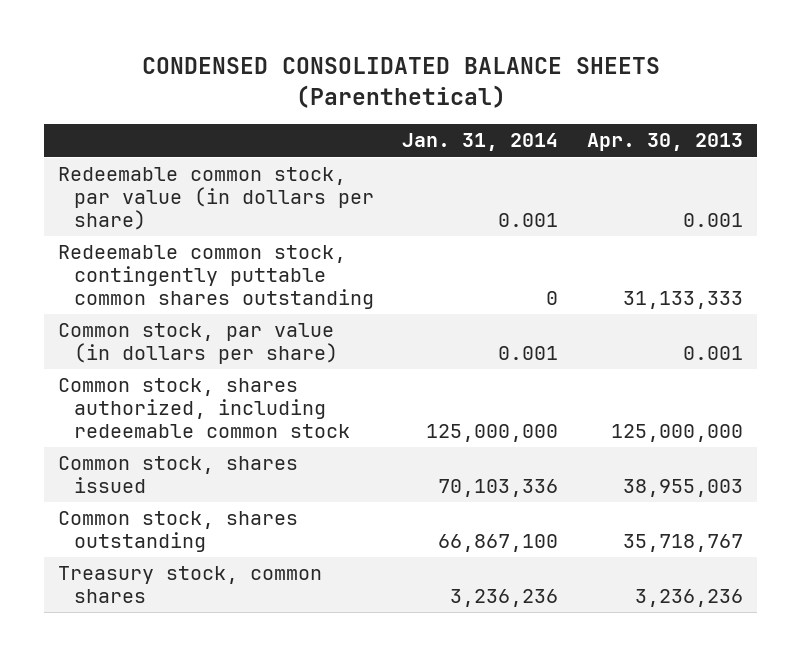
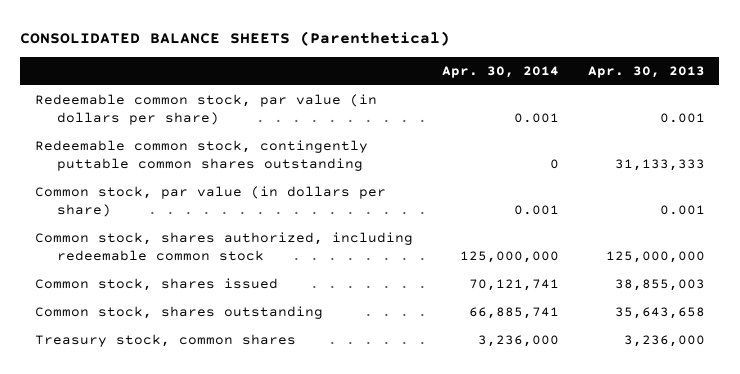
[141,57,660,108] CONDENSED CONSOLIDATED BALANCE SHEETS (Parenthetical) -> [20,30,451,46] CONSOLIDATED BALANCE SHEETS (Parenthetical)
[402,133,559,152] Jan. 31, 2014 -> none
none -> [441,66,559,79] Apr. 30, 2014
[622,479,743,498] 38,955,003 -> [614,279,705,292] 38,855,003
[622,534,743,553] 35,718,767 -> [614,307,705,320] 35,643,658
[634,589,743,608] 3,236,236 -> [623,335,705,348] 3,236,000

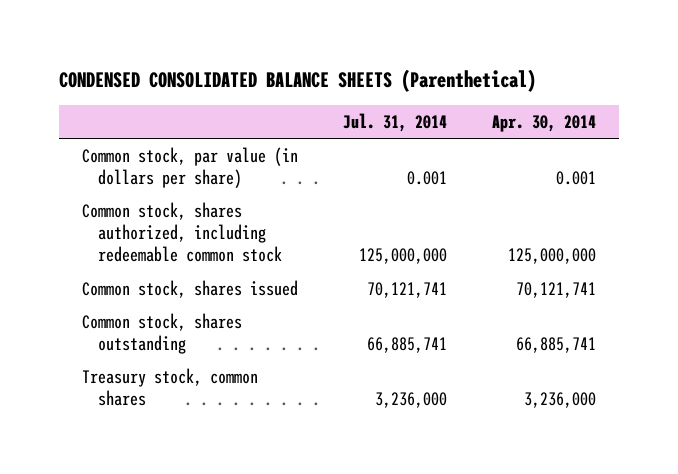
[20,30,451,46] CONSOLIDATED BALANCE SHEETS (Parenthetical) -> [59,69,537,93] CONDENSED CONSOLIDATED BALANCE SHEETS (Parenthetical)
[587,66,705,79] Apr. 30, 2013 -> none
none -> [343,113,448,133] Jul. 31, 2014
[34,94,377,126] Redeemable common stock, par value (in dollars per share) -> none
[34,140,368,172] Redeemable common stock, contingently puttable common shares outstanding -> none

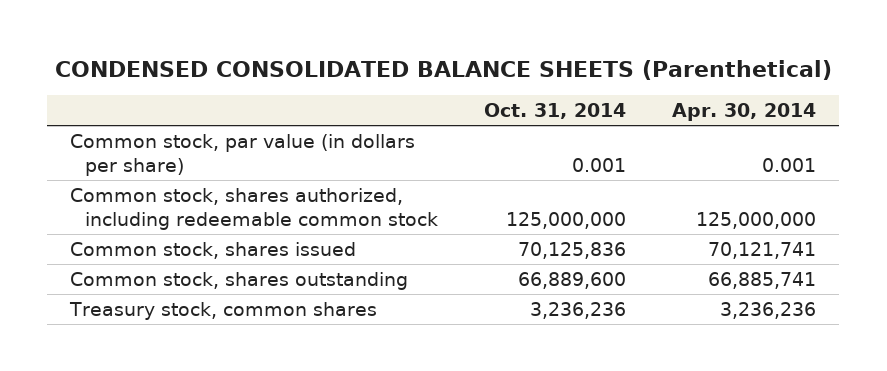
[343,113,448,133] Jul. 31, 2014 -> none
none -> [484,103,627,120] Oct. 31, 2014
[524,392,597,409] 3,236,000 -> [720,301,817,319] 3,236,236

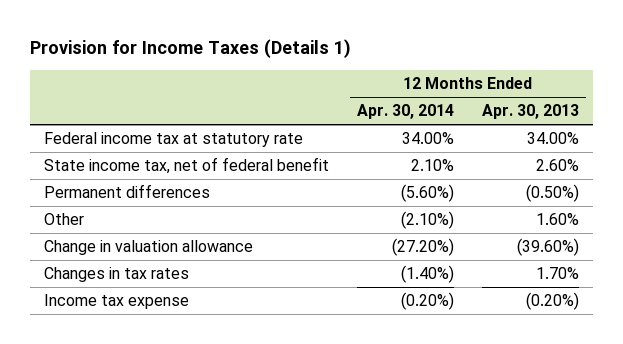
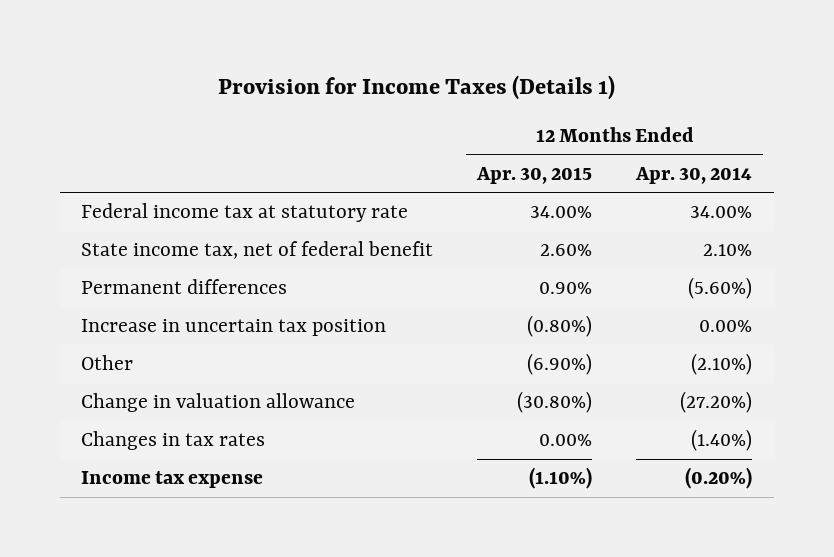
[482,104,580,120] Apr. 30, 2013 -> none
none -> [476,166,593,184] Apr. 30, 2015
none -> [81,319,387,337] Increase in uncertain tax position

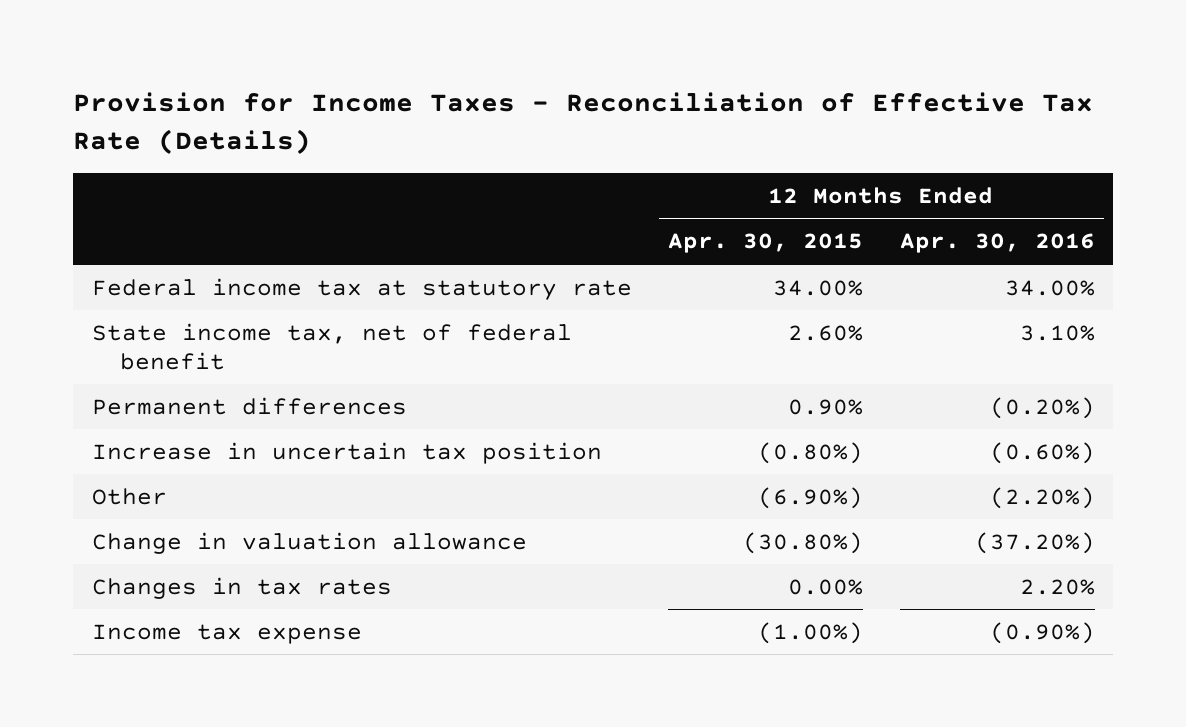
[217,75,615,101] Provision for Income Taxes (Details 1) -> [73,92,1094,154] Provision for Income Taxes - Reconciliation of Effective Tax Rate (Details)
[635,166,753,184] Apr. 30, 2014 -> none
none -> [899,233,1095,254] Apr. 30, 2016
[529,467,593,490] (1.10%) -> [758,621,864,644] (1.00%)

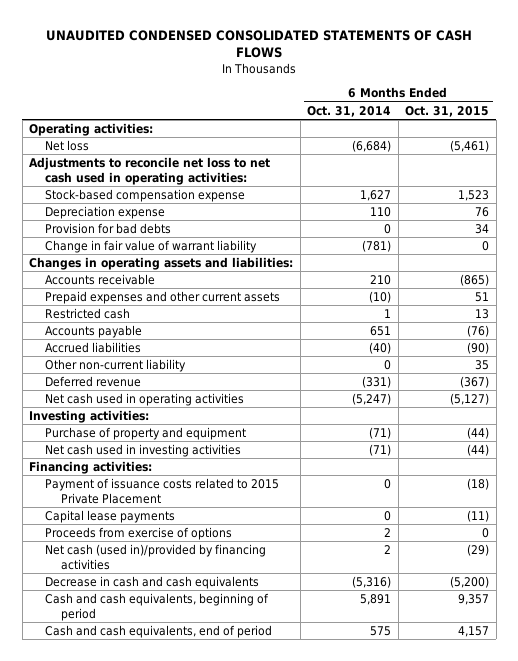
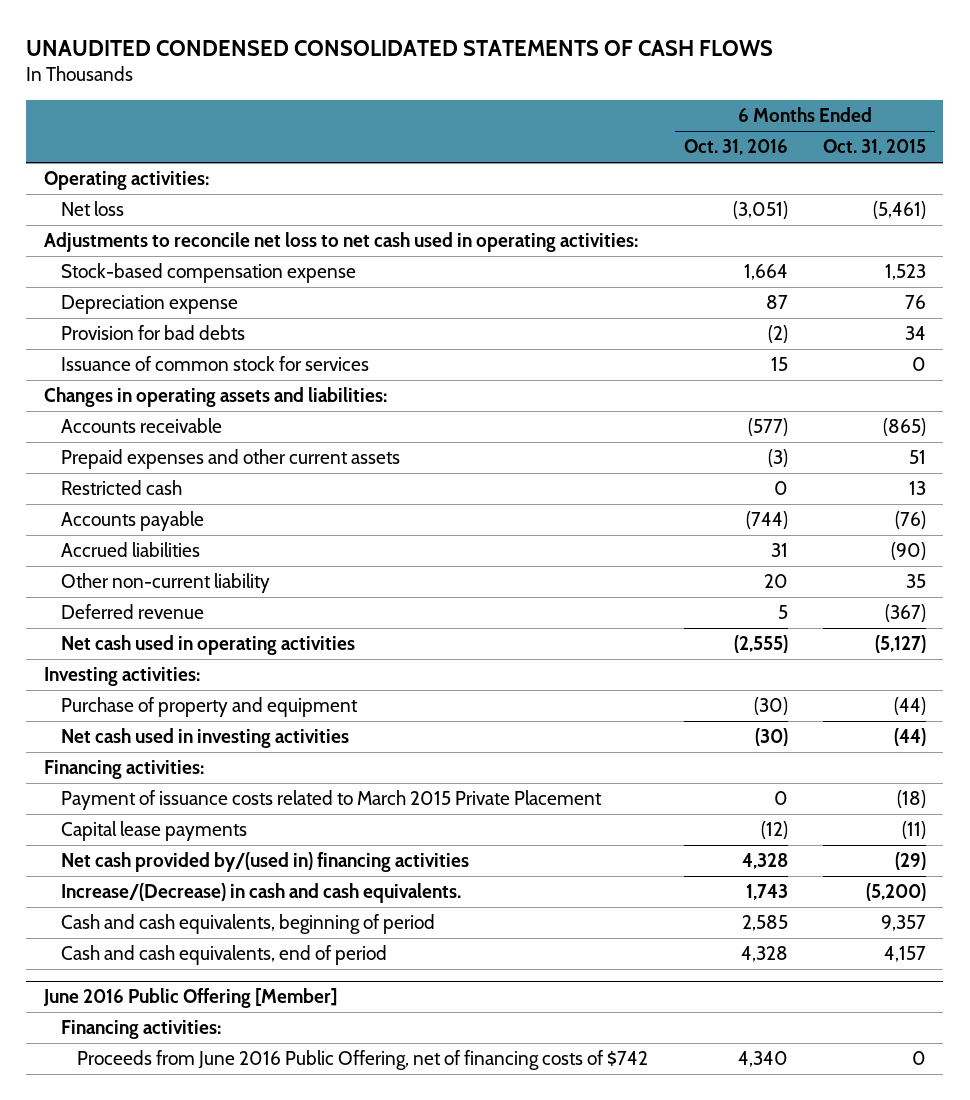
[307,105,392,117] Oct. 31, 2014 -> none
none -> [683,139,788,156] Oct. 31, 2016
[45,239,258,253] Change in fair value of warrant liability -> none
none -> [60,356,369,372] Issuance of common stock for services
[45,477,280,504] Payment of issuance costs related to 2015 Private Placement -> [60,790,602,811] Payment of issuance costs related to March 2015 Private Placement
[45,526,233,540] Proceeds from exercise of options -> none
[45,543,267,570] Net cash (used in)/provided by financing activities -> [60,852,469,873] Net cash provided by/(used in) financing activities
[45,575,260,589] Decrease in cash and cash equivalents -> [60,883,461,904] Increase/(Decrease) in cash and cash equivalents.
none -> [42,988,337,1009] June 2016 Public Offering [Member]
none -> [60,1020,221,1040] Financing activities:
none -> [77,1050,649,1071] Proceeds from June 2016 Public Offering, net of financing costs of $742

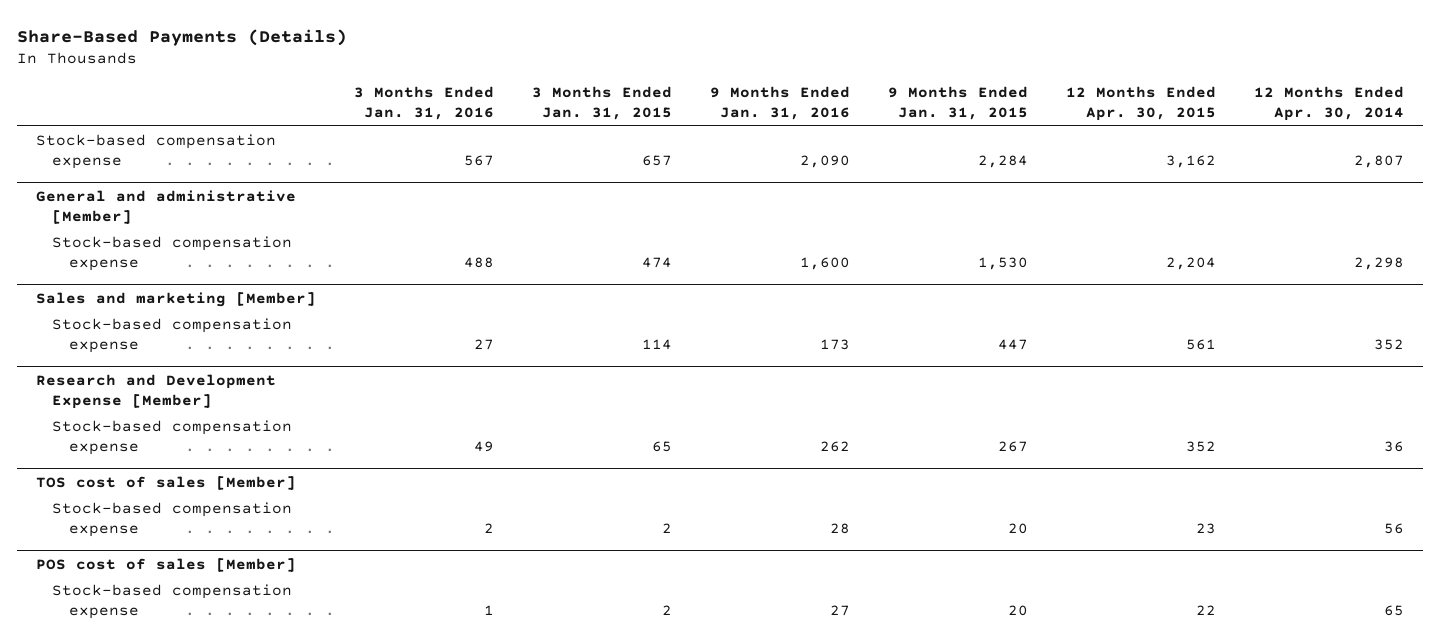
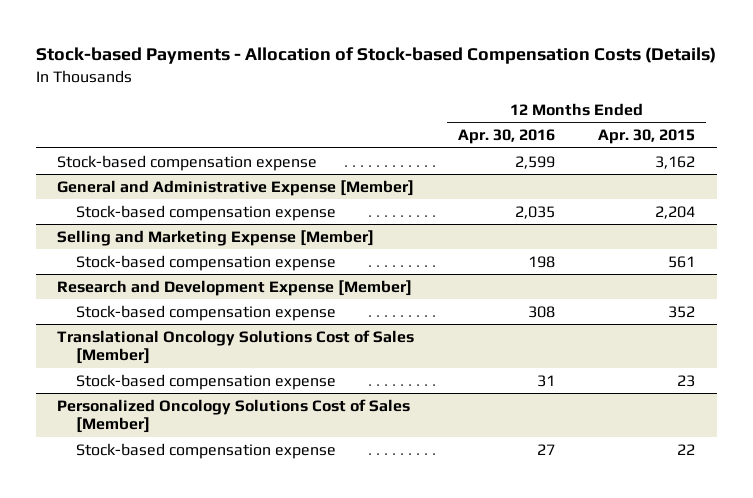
[16,28,347,46] Share-Based Payments (Details) -> [35,47,716,65] Stock-based Payments - Allocation of Stock-based Compensation Costs (Details)
[353,86,494,120] 3 Months Ended Jan. 31, 2016 -> none
[531,86,672,120] 3 Months Ended Jan. 31, 2015 -> none
[709,86,850,120] 9 Months Ended Jan. 31, 2016 -> none
[887,86,1028,120] 9 Months Ended Jan. 31, 2015 -> none
[1253,86,1404,121] 12 Months Ended Apr. 30, 2014 -> none
none -> [457,129,555,145] Apr. 30, 2016
[35,189,296,224] General and administrative [Member] -> [57,179,415,196] General and Administrative Expense [Member]
[35,291,316,307] Sales and marketing [Member] -> [57,229,375,246] Selling and Marketing Expense [Member]
[35,475,296,490] TOS cost of sales [Member] -> [57,329,415,365] Translational Oncology Solutions Cost of Sales [Member]
[35,557,296,572] POS cost of sales [Member] -> [57,398,411,434] Personalized Oncology Solutions Cost of Sales [Member]

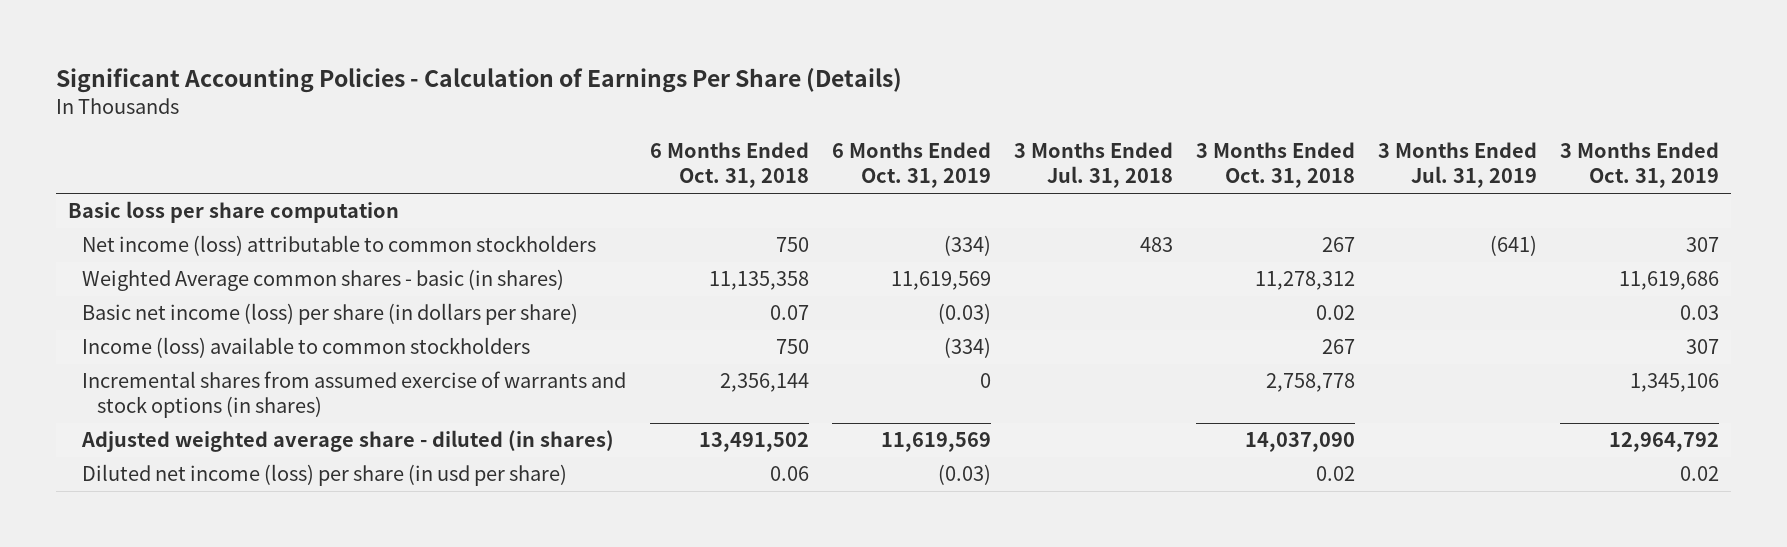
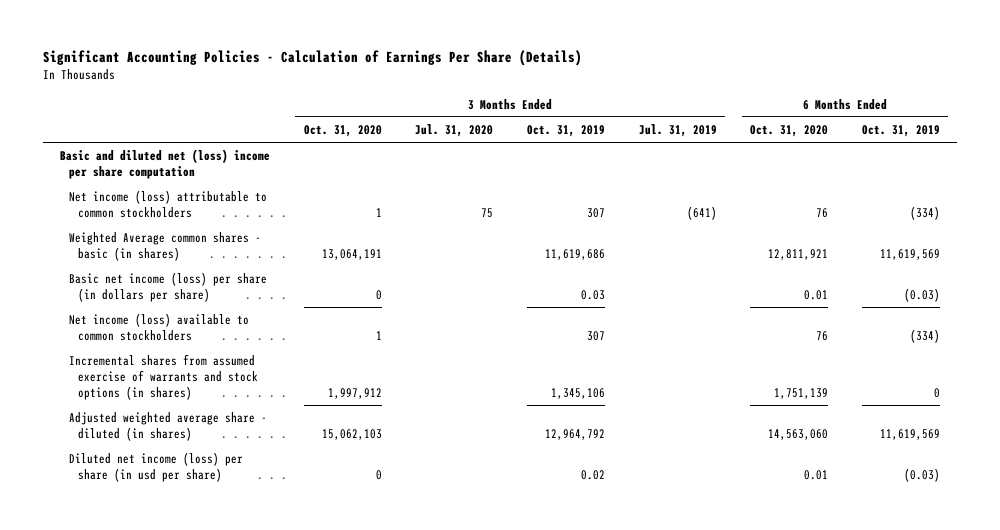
[649,142,809,189] 6 Months Ended Oct. 31, 2018 -> none
[1013,142,1173,189] 3 Months Ended Jul. 31, 2018 -> none
[1196,142,1356,189] 3 Months Ended Oct. 31, 2018 -> none
none -> [303,124,382,137] Oct. 31, 2020
none -> [415,123,494,137] Jul. 31, 2020
none -> [750,124,829,137] Oct. 31, 2020
[67,201,399,224] Basic loss per share computation -> [59,149,270,179] Basic and diluted net (loss) income per share computation
[82,337,531,359] Income (loss) available to common stockholders -> [68,313,249,341] Net income (loss) available to common stockholders

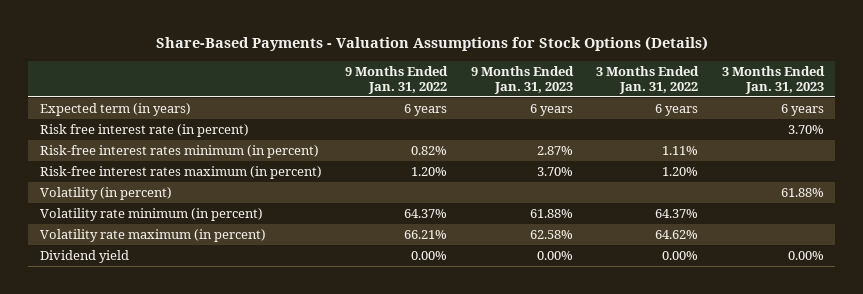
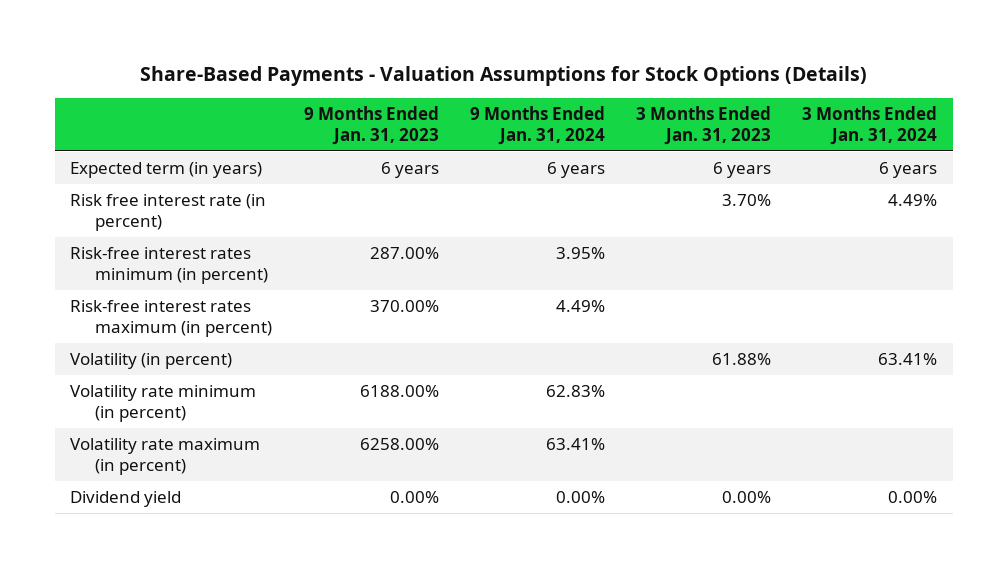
[345,65,449,94] 9 Months Ended Jan. 31, 2022 -> none
[596,65,700,94] 3 Months Ended Jan. 31, 2022 -> none
none -> [469,105,605,146] 9 Months Ended Jan. 31, 2024
none -> [802,105,938,146] 3 Months Ended Jan. 31, 2024
[536,145,573,155] 2.87% -> [369,246,439,259] 287.00%
[536,166,573,176] 3.70% -> [369,299,439,312] 370.00%
[529,208,573,218] 61.88% -> [359,384,439,397] 6188.00%
[529,229,573,239] 62.58% -> [359,437,439,450] 6258.00%

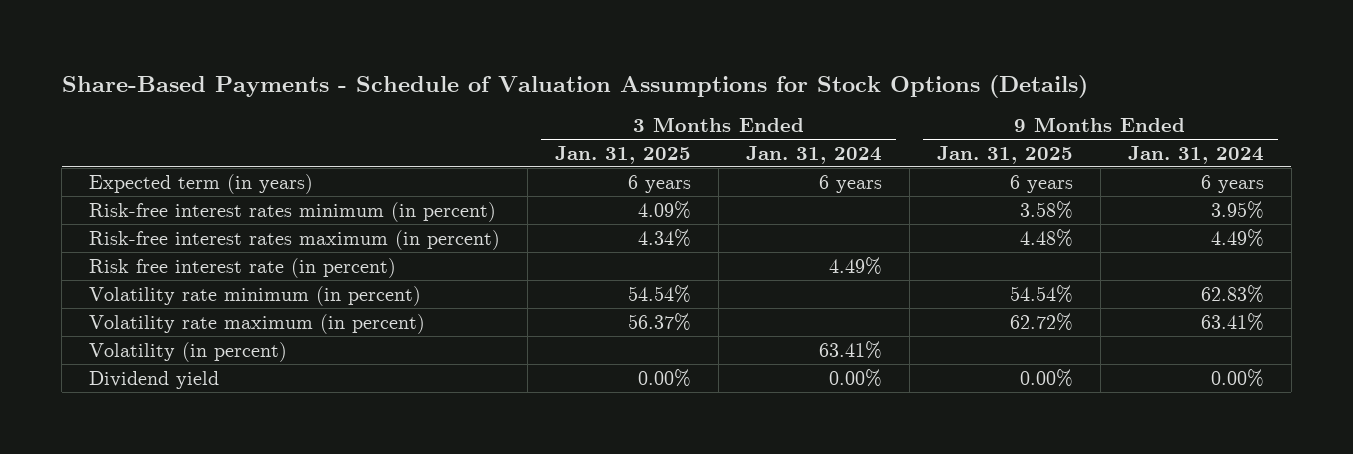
[139,65,867,86] Share-Based Payments - Valuation Assumptions for Stock Options (Details) -> [61,74,1088,98] Share-Based Payments - Schedule of Valuation Assumptions for Stock Options (Details)
[303,105,439,146] 9 Months Ended Jan. 31, 2023 -> none
[635,105,771,146] 3 Months Ended Jan. 31, 2023 -> none
none -> [555,145,692,164] Jan. 31, 2025
none -> [936,145,1073,164] Jan. 31, 2025
[70,193,267,232] Risk free interest rate (in percent) -> [89,257,397,278] Risk free interest rate (in percent)
[70,352,233,369] Volatility (in percent) -> [89,341,288,362] Volatility (in percent)

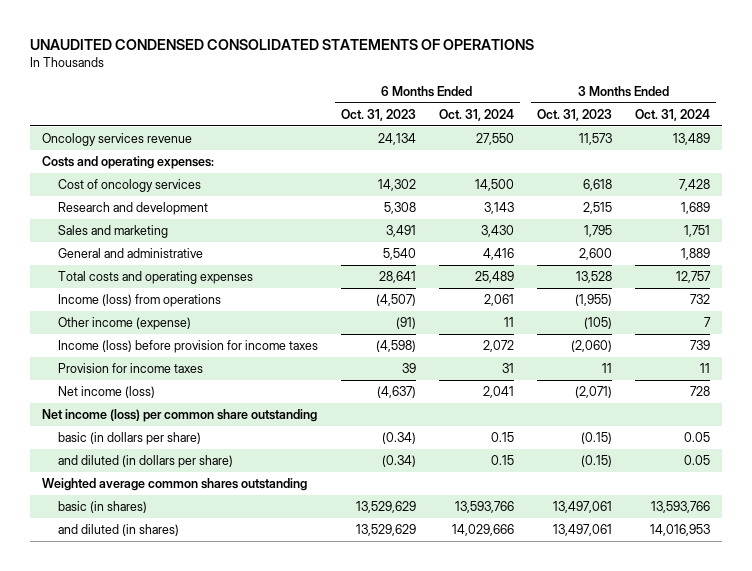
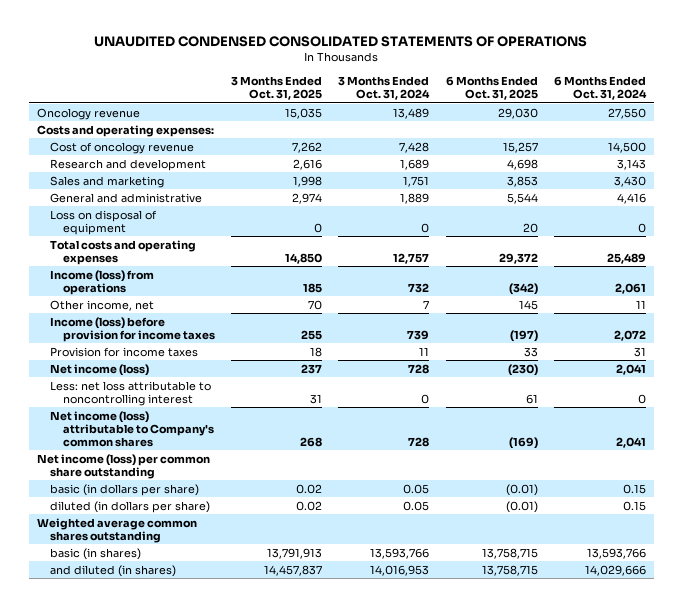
[340,108,416,121] Oct. 31, 2023 -> none
[537,108,613,121] Oct. 31, 2023 -> none
none -> [230,75,322,100] 3 Months Ended Oct. 31, 2025
none -> [445,75,538,100] 6 Months Ended Oct. 31, 2025
[41,133,192,147] Oncology services revenue -> [36,107,140,120] Oncology revenue
[57,179,201,193] Cost of oncology services -> [49,141,194,154] Cost of oncology revenue
none -> [49,209,157,235] Loss on disposal of equipment
[57,317,191,331] Other income (expense) -> [49,299,154,311] Other income, net
none -> [49,380,211,406] Less: net loss attributable to noncontrolling interest
none -> [49,410,214,447] Net income (loss) attributable to Company's common shares
[57,455,233,469] and diluted (in dollars per share) -> [49,500,210,513] diluted (in dollars per share)

